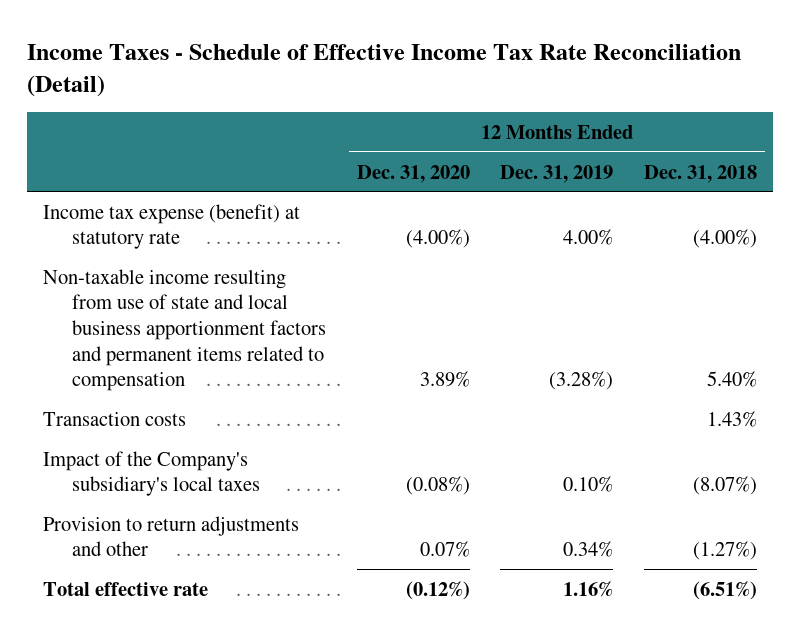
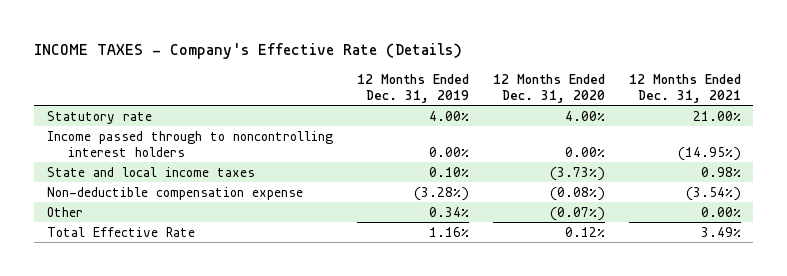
[27,43,742,97] Income Taxes - Schedule of Effective Income Tax Rate Reconciliation (Detail) -> [34,43,463,60] INCOME TAXES - Company's Effective Rate (Details)
[644,164,758,183] Dec. 31, 2018 -> none
none -> [628,73,741,103] 12 Months Ended Dec. 31, 2021
[42,203,300,250] Income tax expense (benefit) at statutory rate -> none
[42,268,326,392] Non-taxable income resulting from use of state and local business apportionment factors and permanent items related to compensation -> none
[42,411,186,426] Transaction costs -> none
[42,450,260,497] Impact of the Company's subsidiary's local taxes -> none
[42,515,299,557] Provision to return adjustments and other -> none
none -> [46,110,152,124] Statutory rate
none -> [46,130,333,157] Income passed through to noncontrolling interest holders
none -> [46,166,255,177] State and local income taxes
none -> [46,186,303,200] Non-deductible compensation expense
none -> [46,206,83,217] Other
[42,581,208,596] Total effective rate -> [46,226,195,237] Total Effective Rate
[405,580,470,600] (0.12%) -> [564,226,605,237] 0.12%

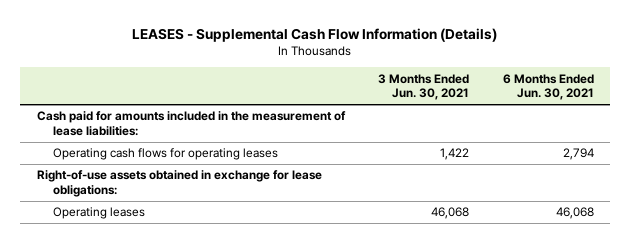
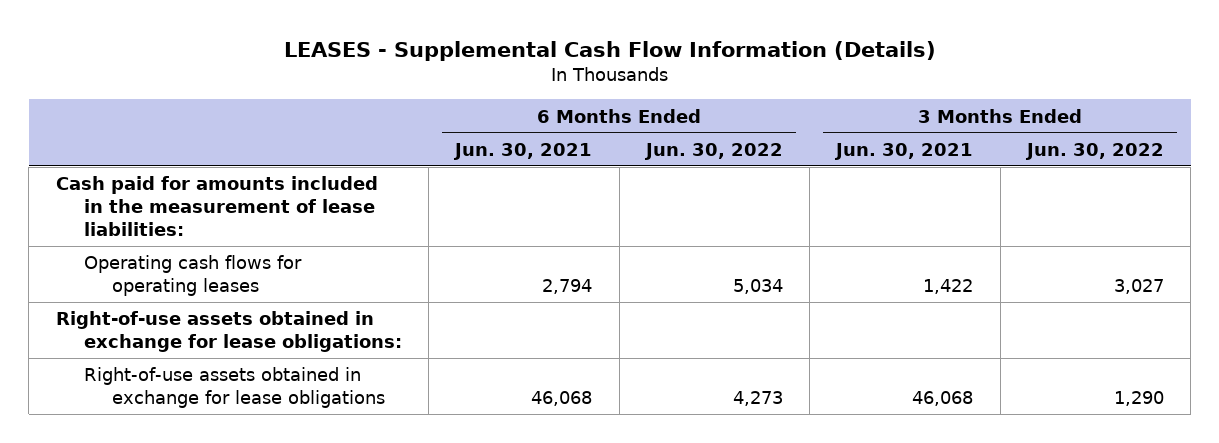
none -> [643,142,783,160] Jun. 30, 2022
none -> [1024,142,1164,160] Jun. 30, 2022
[53,207,146,220] Operating leases -> [83,367,386,408] Right-of-use assets obtained in exchange for lease obligations

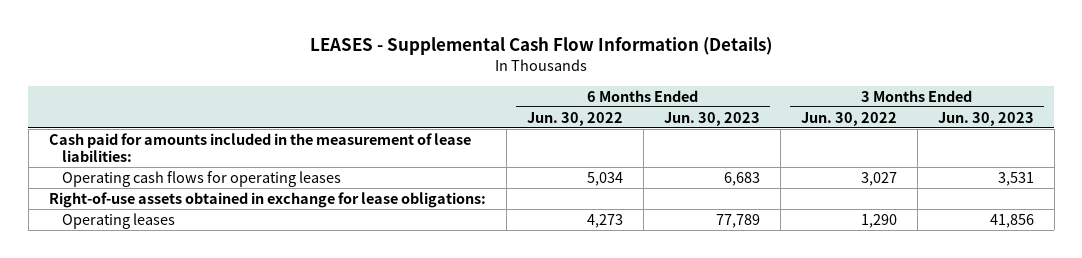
[453,142,593,160] Jun. 30, 2021 -> none
[834,142,974,160] Jun. 30, 2021 -> none
none -> [663,111,760,126] Jun. 30, 2023
none -> [937,111,1034,126] Jun. 30, 2023
[83,367,386,408] Right-of-use assets obtained in exchange for lease obligations -> [61,212,175,229] Operating leases

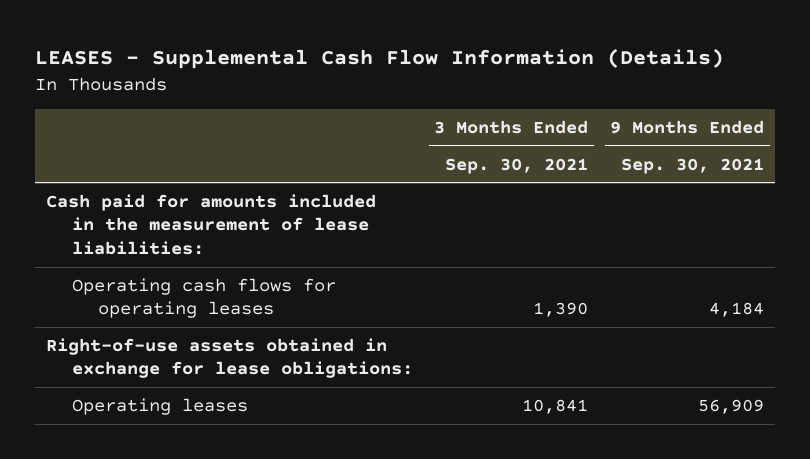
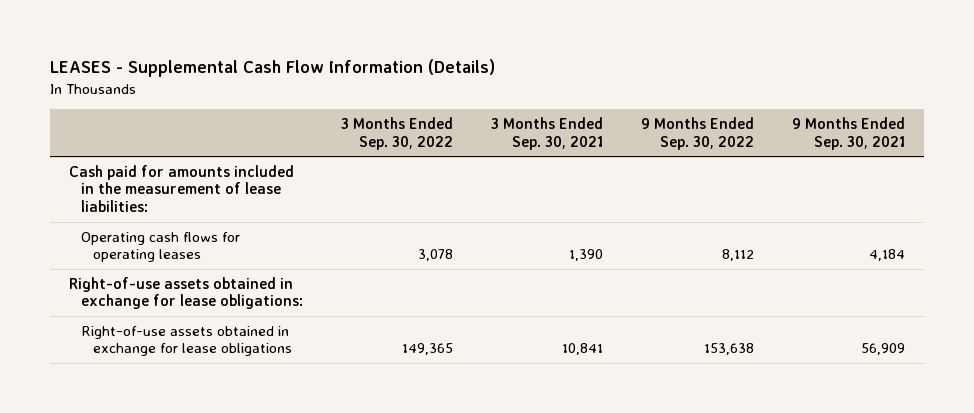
none -> [340,117,453,150] 3 Months Ended Sep. 30, 2022
none -> [641,117,755,150] 9 Months Ended Sep. 30, 2022
[71,398,248,416] Operating leases -> [80,325,292,357] Right-of-use assets obtained in exchange for lease obligations

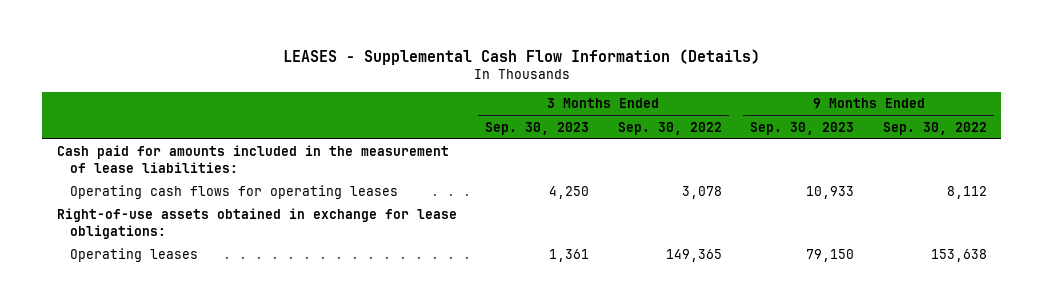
[491,117,604,150] 3 Months Ended Sep. 30, 2021 -> none
[792,117,906,150] 9 Months Ended Sep. 30, 2021 -> none
none -> [485,121,590,135] Sep. 30, 2023
none -> [750,121,855,135] Sep. 30, 2023
[80,325,292,357] Right-of-use assets obtained in exchange for lease obligations -> [70,248,199,263] Operating leases

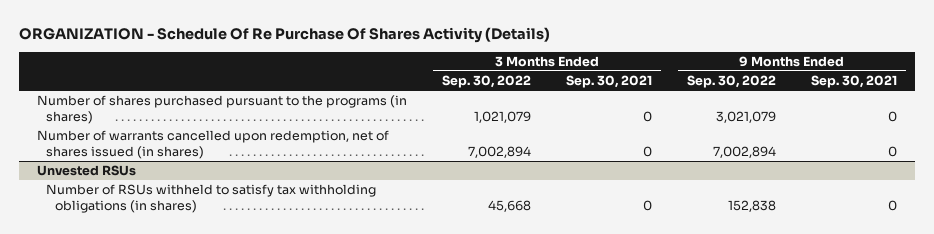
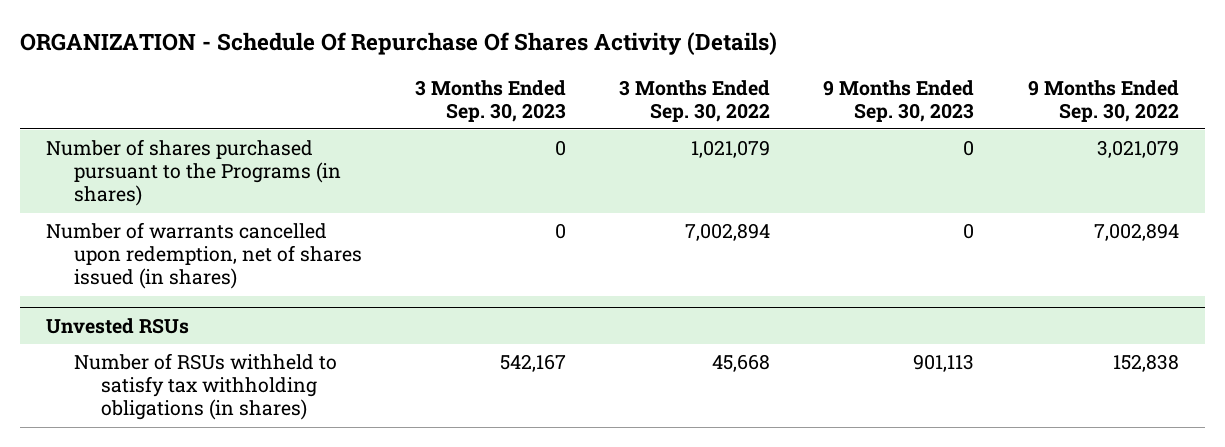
[19,27,551,44] ORGANIZATION - Schedule Of Re Purchase Of Shares Activity (Details) -> [19,31,777,55] ORGANIZATION - Schedule Of Repurchase Of Shares Activity (Details)
[566,75,653,89] Sep. 30, 2021 -> none
[811,75,898,89] Sep. 30, 2021 -> none
none -> [415,79,567,122] 3 Months Ended Sep. 30, 2023
none -> [823,79,975,122] 9 Months Ended Sep. 30, 2023
[36,95,407,124] Number of shares purchased pursuant to the programs (in shares) -> [46,139,341,207] Number of shares purchased pursuant to the Programs (in shares)

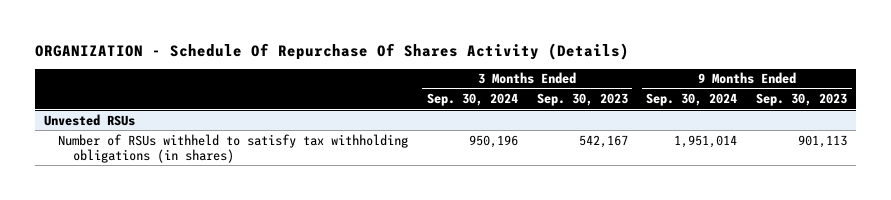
[619,79,771,122] 3 Months Ended Sep. 30, 2022 -> none
[1027,79,1179,122] 9 Months Ended Sep. 30, 2022 -> none
none -> [427,93,519,107] Sep. 30, 2024
none -> [646,93,738,107] Sep. 30, 2024
[46,139,341,207] Number of shares purchased pursuant to the Programs (in shares) -> none
[46,222,362,290] Number of warrants cancelled upon redemption, net of shares issued (in shares) -> none

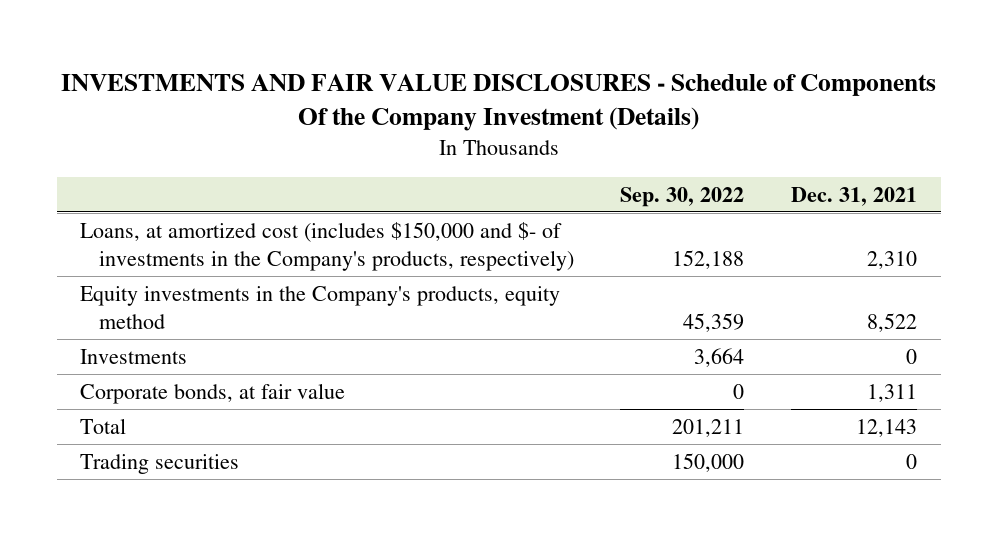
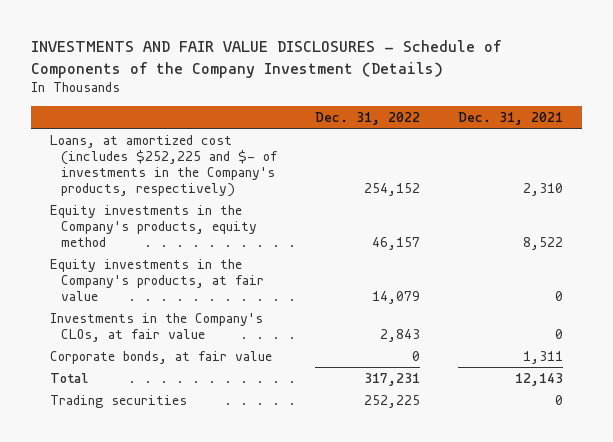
[60,74,936,132] INVESTMENTS AND FAIR VALUE DISCLOSURES - Schedule of Components Of the Company Investment (Details) -> [30,40,502,78] INVESTMENTS AND FAIR VALUE DISCLOSURES - Schedule of Components of the Company Investment (Details)
[620,186,745,207] Sep. 30, 2022 -> none
none -> [314,111,420,125] Dec. 31, 2022
[80,221,574,271] Loans, at amortized cost (includes $150,000 and $- of investments in the Company's products, respectively) -> [49,134,279,198] Loans, at amortized cost (includes $252,225 and $- of investments in the Company's products, respectively)
none -> [49,258,265,301] Equity investments in the Company's products, at fair value
[80,348,188,364] Investments -> [49,312,263,342] Investments in the Company's CLOs, at fair value

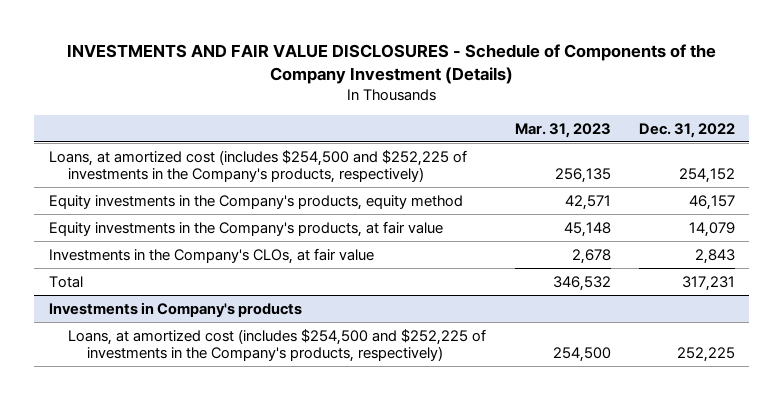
[457,111,563,125] Dec. 31, 2021 -> none
none -> [514,122,611,138] Mar. 31, 2023
[49,134,279,198] Loans, at amortized cost (includes $252,225 and $- of investments in the Company's products, respectively) -> [48,149,467,184] Loans, at amortized cost (includes $254,500 and $252,225 of investments in the Company's products, respectively)
[49,350,272,364] Corporate bonds, at fair value -> none
none -> [48,301,302,317] Investments in Company's products
[49,394,187,408] Trading securities -> [67,328,486,363] Loans, at amortized cost (includes $254,500 and $252,225 of investments in the Company's products, respectively)

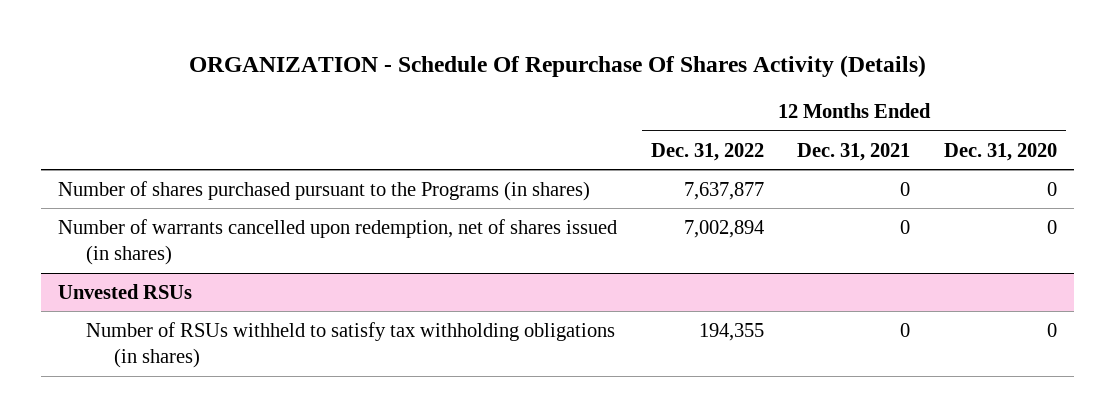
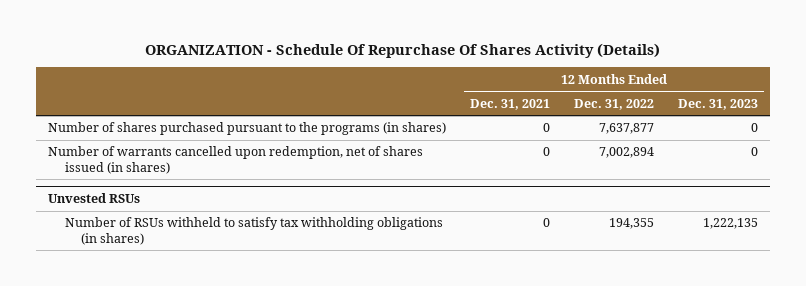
[944,142,1058,161] Dec. 31, 2020 -> none
none -> [677,98,758,110] Dec. 31, 2023
[57,180,590,201] Number of shares purchased pursuant to the Programs (in shares) -> [47,122,446,136] Number of shares purchased pursuant to the programs (in shares)

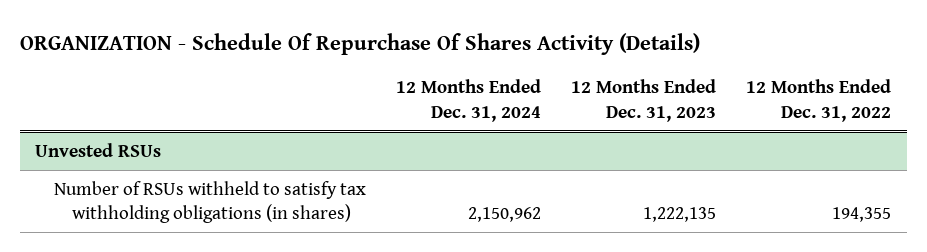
[469,98,550,110] Dec. 31, 2021 -> none
none -> [395,79,541,122] 12 Months Ended Dec. 31, 2024
[47,122,446,136] Number of shares purchased pursuant to the programs (in shares) -> none
[47,146,423,174] Number of warrants cancelled upon redemption, net of shares issued (in shares) -> none

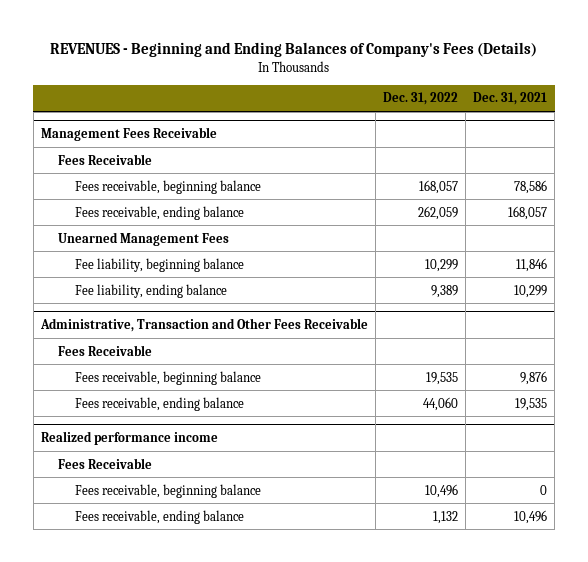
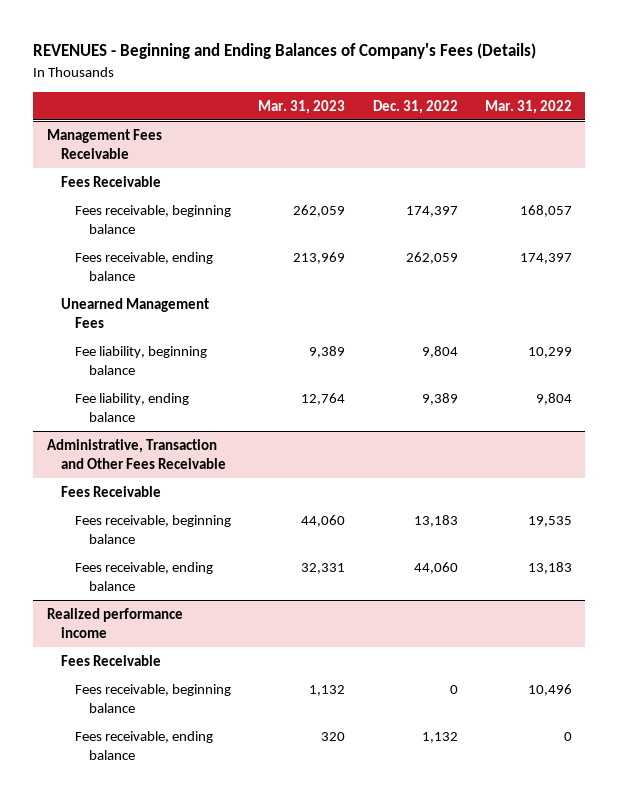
[473,92,548,106] Dec. 31, 2021 -> none
none -> [258,99,346,114] Mar. 31, 2023
none -> [484,99,572,114] Mar. 31, 2022
[419,179,459,194] 168,057 -> [405,205,458,217] 174,397
[425,258,459,272] 10,299 -> [421,345,458,358] 9,804
[426,371,459,385] 19,535 -> [413,514,458,527] 13,183
[425,483,459,498] 10,496 -> [449,684,458,694] 0

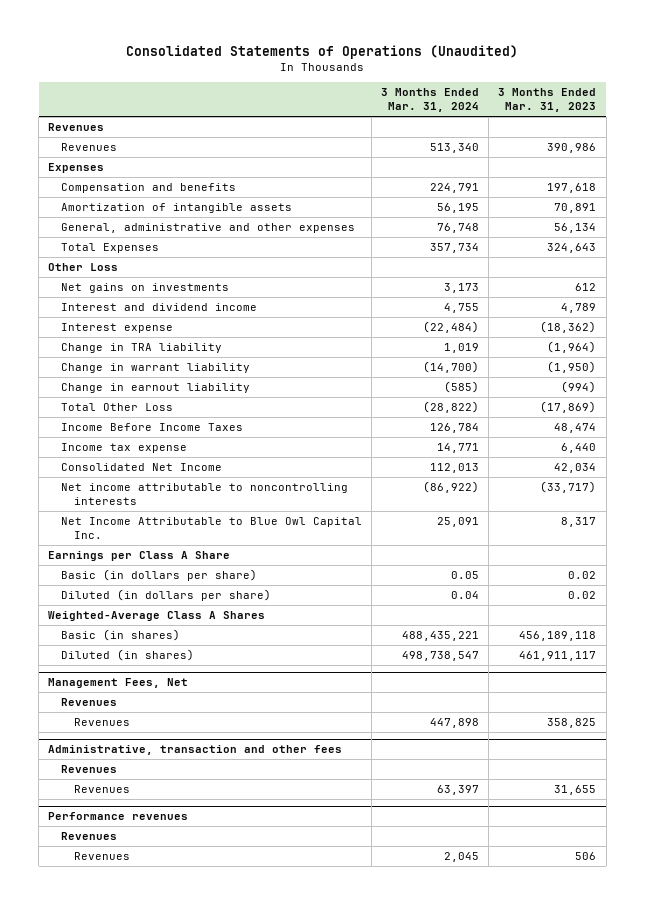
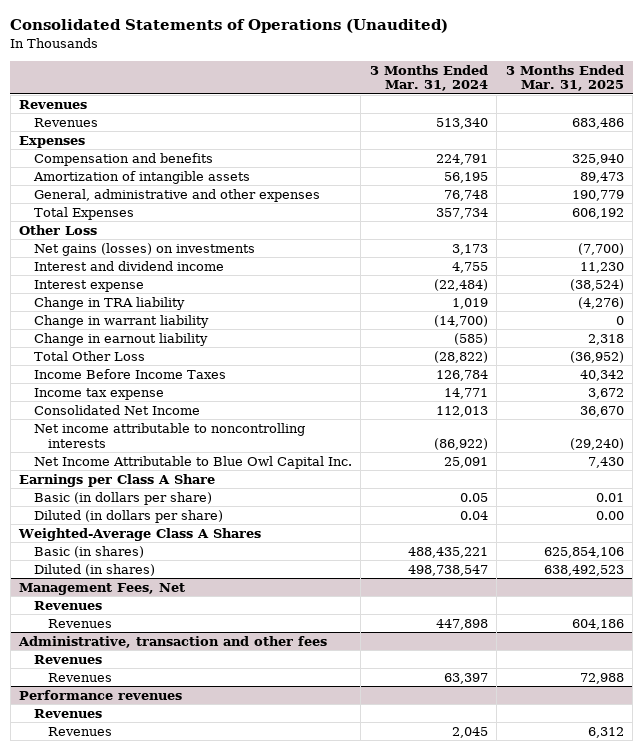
[498,88,597,113] 3 Months Ended Mar. 31, 2023 -> none
none -> [505,64,624,92] 3 Months Ended Mar. 31, 2025
[61,283,230,294] Net gains on investments -> [33,242,255,256] Net gains (losses) on investments

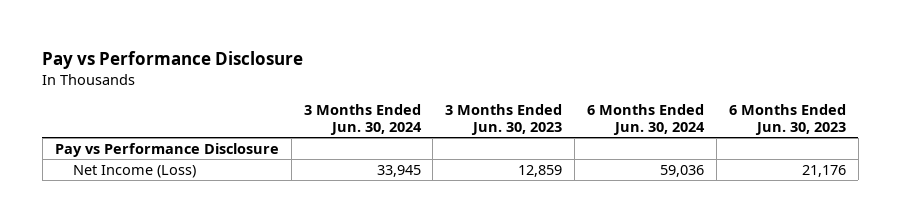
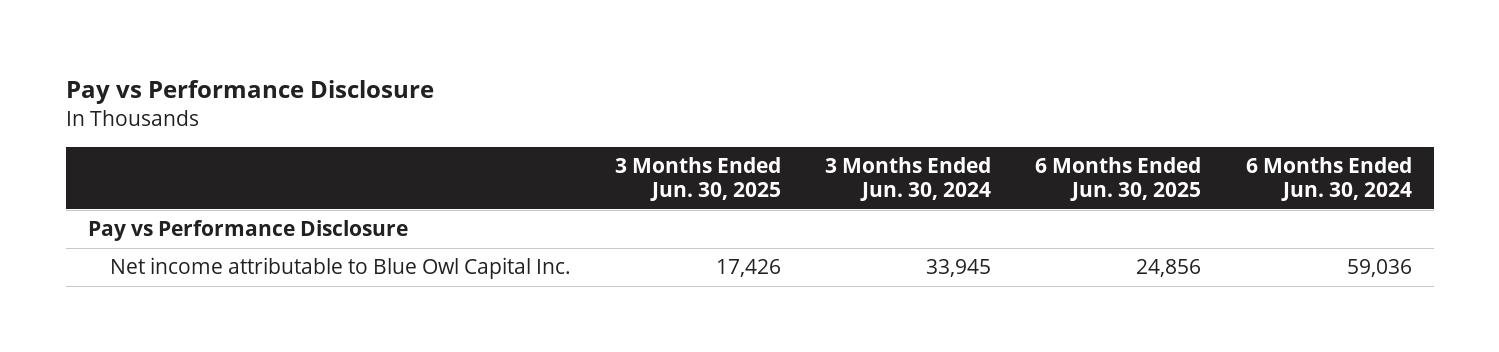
[445,104,563,136] 3 Months Ended Jun. 30, 2023 -> none
[728,104,846,136] 6 Months Ended Jun. 30, 2023 -> none
none -> [615,156,782,202] 3 Months Ended Jun. 30, 2025
none -> [1035,156,1202,202] 6 Months Ended Jun. 30, 2025
[72,164,196,178] Net Income (Loss) -> [110,257,572,280] Net income attributable to Blue Owl Capital Inc.

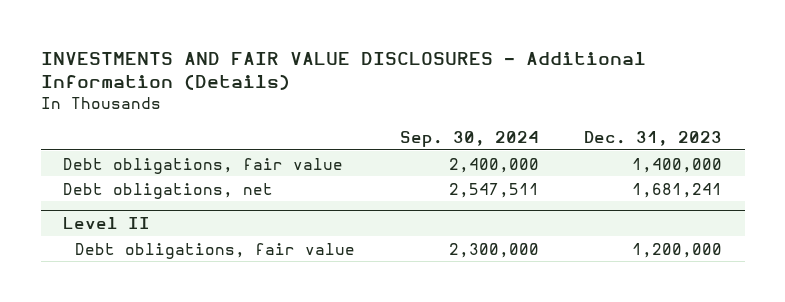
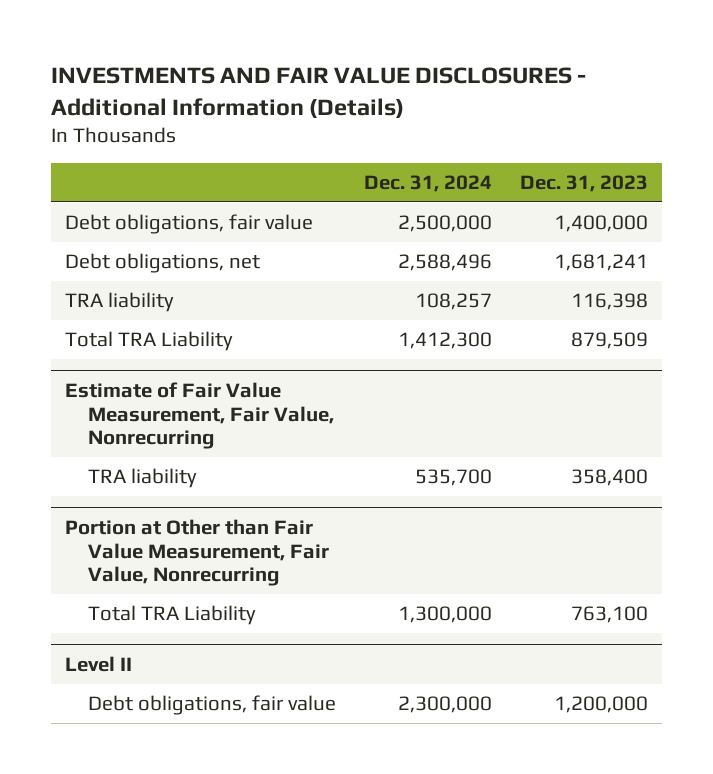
[400,131,540,148] Sep. 30, 2024 -> none
none -> [364,174,493,192] Dec. 31, 2024
none -> [64,292,174,313] TRA liability
none -> [64,331,233,352] Total TRA Liability
none -> [64,382,335,450] Estimate of Fair Value Measurement, Fair Value, Nonrecurring
none -> [88,468,198,489] TRA liability
none -> [64,519,330,587] Portion at Other than Fair Value Measurement, Fair Value, Nonrecurring
none -> [88,605,257,626] Total TRA Liability

